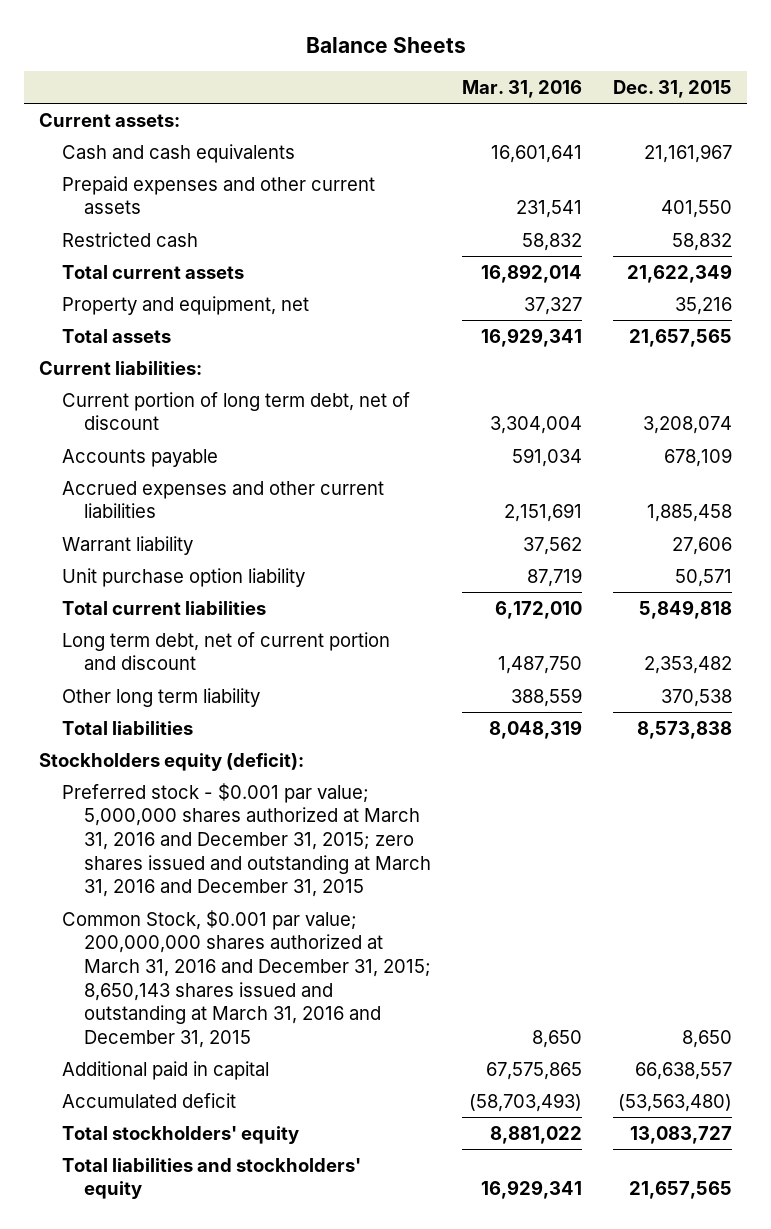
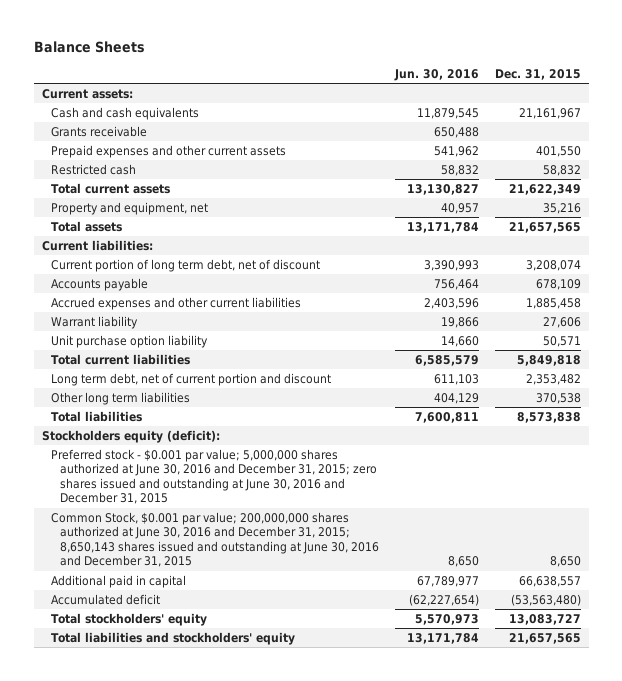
[462,80,583,99] Mar. 31, 2016 -> none
none -> [394,68,480,81] Jun. 30, 2016
none -> [50,125,147,137] Grants receivable
[61,687,260,707] Other long term liability -> [50,391,190,405] Other long term liabilities
[61,782,432,898] Preferred stock - $0.001 par value; 5,000,000 shares authorized at March 31, 2016 and December 31, 2015; zero shares issued and outstanding at March 31, 2016 and December 31, 2015 -> [50,448,378,505] Preferred stock - $0.001 par value; 5,000,000 shares authorized at June 30, 2016 and December 31, 2015; zero shares issued and outstanding at June 30, 2016 and December 31, 2015
[61,909,432,1048] Common Stock, $0.001 par value; 200,000,000 shares authorized at March 31, 2016 and December 31, 2015; 8,650,143 shares issued and outstanding at March 31, 2016 and December 31, 2015 -> [50,511,380,568] Common Stock, $0.001 par value; 200,000,000 shares authorized at June 30, 2016 and December 31, 2015; 8,650,143 shares issued and outstanding at June 30, 2016 and December 31, 2015

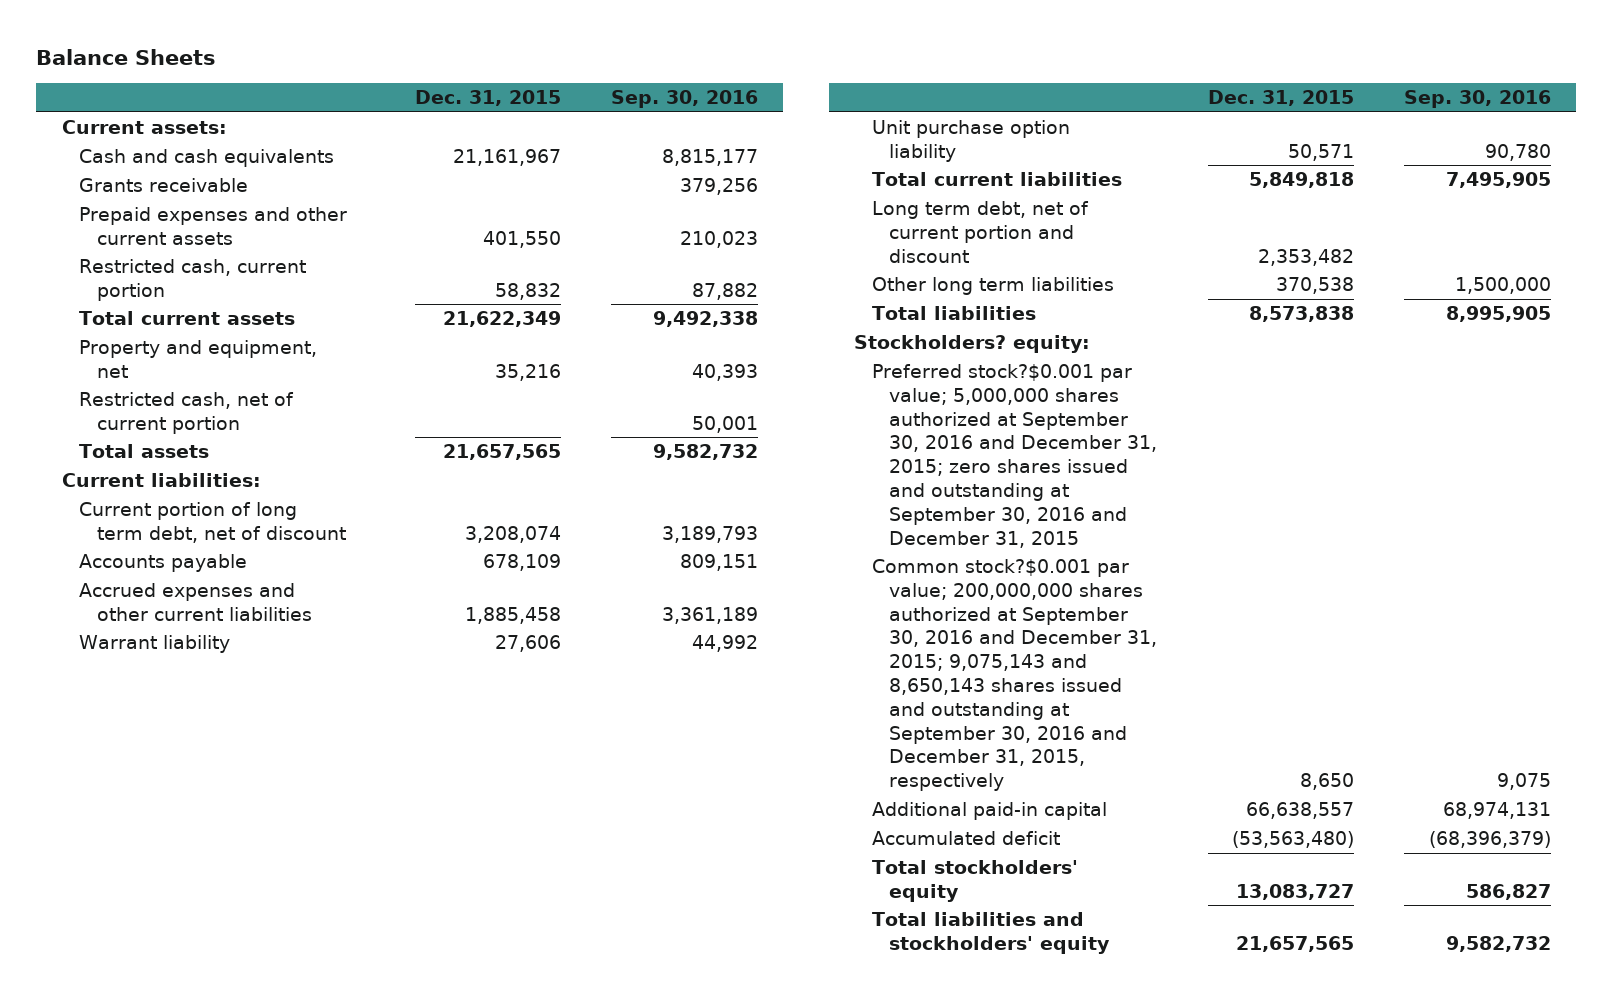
[394,68,480,81] Jun. 30, 2016 -> none
none -> [611,90,759,109] Sep. 30, 2016
[50,163,136,175] Restricted cash -> [79,259,307,301] Restricted cash, current portion
none -> [79,392,295,434] Restricted cash, net of current portion
[41,429,220,443] Stockholders equity (deficit): -> [854,335,1091,354] Stockholders? equity:
[50,448,378,505] Preferred stock - $0.001 par value; 5,000,000 shares authorized at June 30, 2016 and December 31, 2015; zero shares issued and outstanding at June 30, 2016 and December 31, 2015 -> [871,364,1158,548] Preferred stock?$0.001 par value; 5,000,000 shares authorized at September 30, 2016 and December 31, 2015; zero shares issued and outstanding at September 30, 2016 and December 31, 2015
[50,511,380,568] Common Stock, $0.001 par value; 200,000,000 shares authorized at June 30, 2016 and December 31, 2015; 8,650,143 shares issued and outstanding at June 30, 2016 and December 31, 2015 -> [871,559,1158,792] Common stock?$0.001 par value; 200,000,000 shares authorized at September 30, 2016 and December 31, 2015; 9,075,143 and 8,650,143 shares issued and outstanding at September 30, 2016 and December 31, 2015, respectively
[50,574,186,588] Additional paid in capital -> [871,802,1107,821] Additional paid-in capital

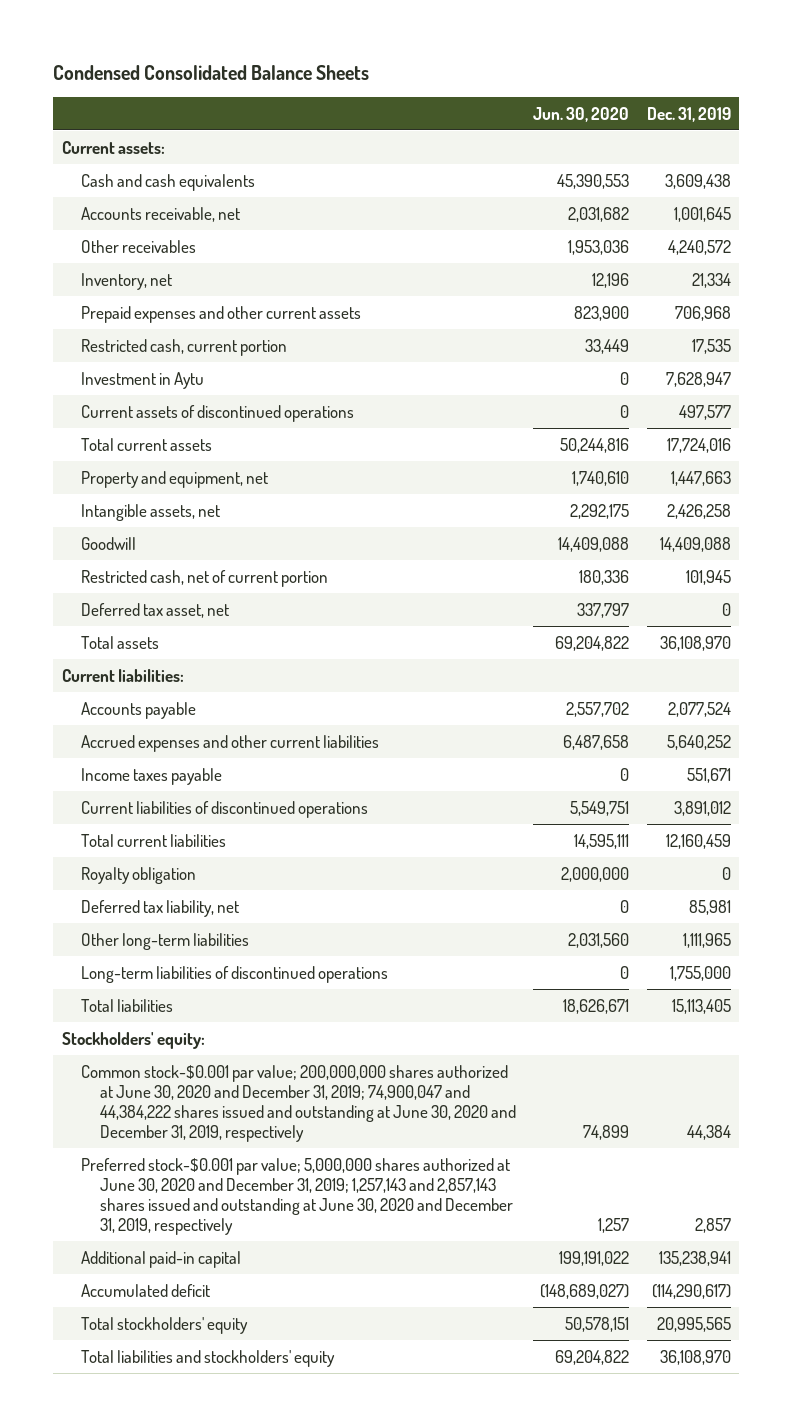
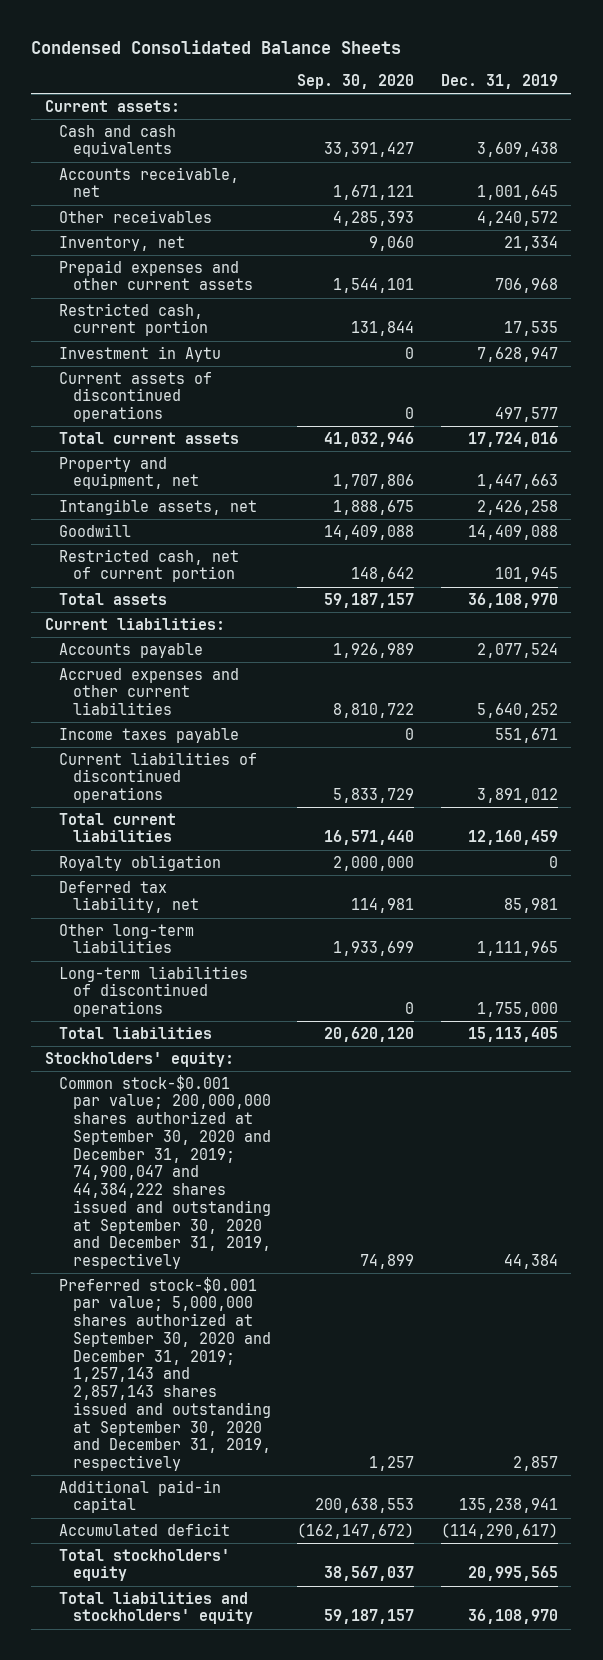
[533,106,630,122] Jun. 30, 2020 -> none
none -> [297,73,415,89] Sep. 30, 2020
[81,602,230,618] Deferred tax asset, net -> none
[81,1064,517,1142] Common stock-$0.001 par value; 200,000,000 shares authorized at June 30, 2020 and December 31, 2019; 74,900,047 and 44,384,222 shares issued and outstanding at June 30, 2020 and December 31, 2019, respectively -> [58,1074,271,1270] Common stock-$0.001 par value; 200,000,000 shares authorized at September 30, 2020 and December 31, 2019; 74,900,047 and 44,384,222 shares issued and outstanding at September 30, 2020 and December 31, 2019, respectively
[81,1157,514,1235] Preferred stock-$0.001 par value; 5,000,000 shares authorized at June 30, 2020 and December 31, 2019; 1,257,143 and 2,857,143 shares issued and outstanding at June 30, 2020 and December 31, 2019, respectively -> [58,1276,271,1472] Preferred stock-$0.001 par value; 5,000,000 shares authorized at September 30, 2020 and December 31, 2019; 1,257,143 and 2,857,143 shares issued and outstanding at September 30, 2020 and December 31, 2019, respectively

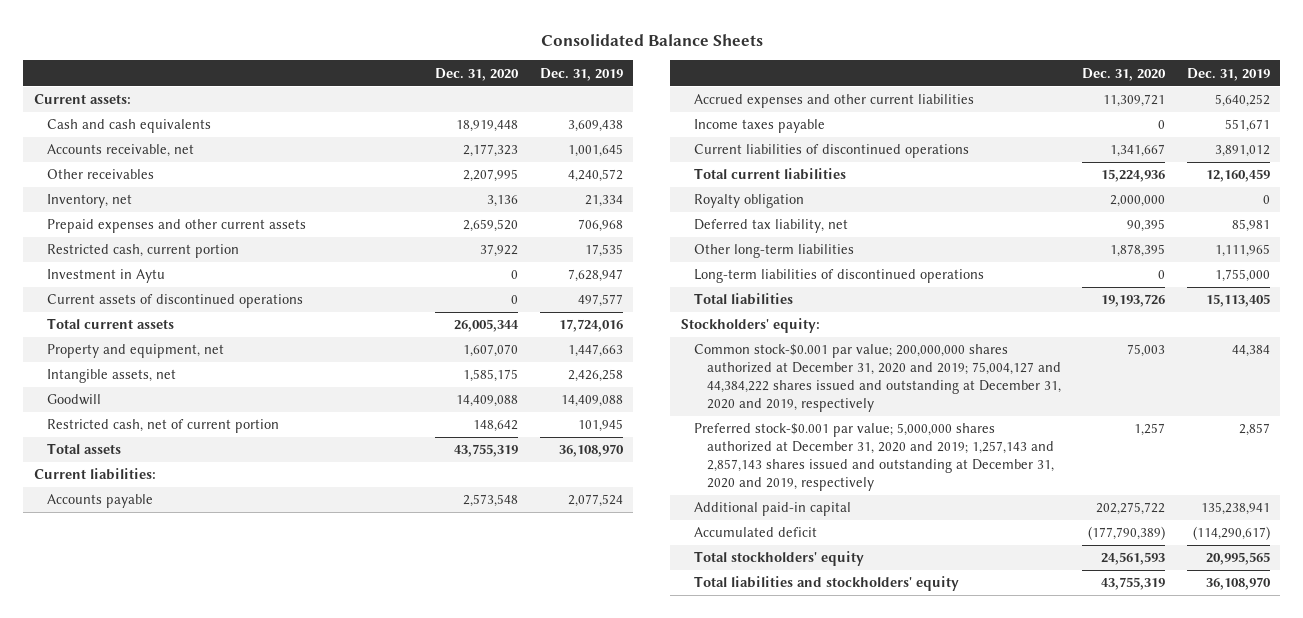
[31,39,402,54] Condensed Consolidated Balance Sheets -> [540,33,763,46] Consolidated Balance Sheets
[297,73,415,89] Sep. 30, 2020 -> none
none -> [435,67,520,81] Dec. 31, 2020
[58,1074,271,1270] Common stock-$0.001 par value; 200,000,000 shares authorized at September 30, 2020 and December 31, 2019; 74,900,047 and 44,384,222 shares issued and outstanding at September 30, 2020 and December 31, 2019, respectively -> [693,344,1061,412] Common stock-$0.001 par value; 200,000,000 shares authorized at December 31, 2020 and 2019; 75,004,127 and 44,384,222 shares issued and outstanding at December 31, 2020 and 2019, respectively
[58,1276,271,1472] Preferred stock-$0.001 par value; 5,000,000 shares authorized at September 30, 2020 and December 31, 2019; 1,257,143 and 2,857,143 shares issued and outstanding at September 30, 2020 and December 31, 2019, respectively -> [693,423,1054,491] Preferred stock-$0.001 par value; 5,000,000 shares authorized at December 31, 2020 and 2019; 1,257,143 and 2,857,143 shares issued and outstanding at December 31, 2020 and 2019, respectively

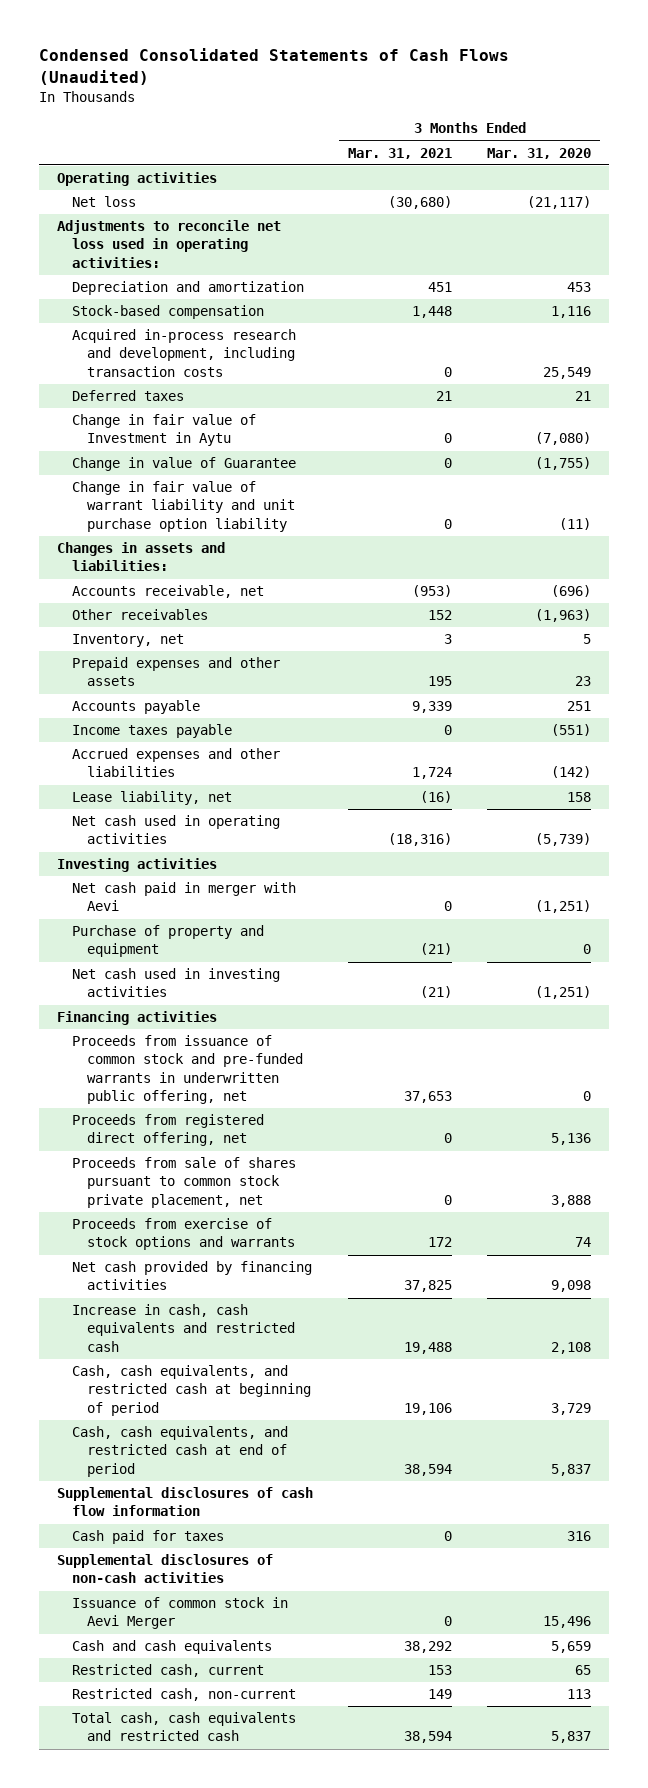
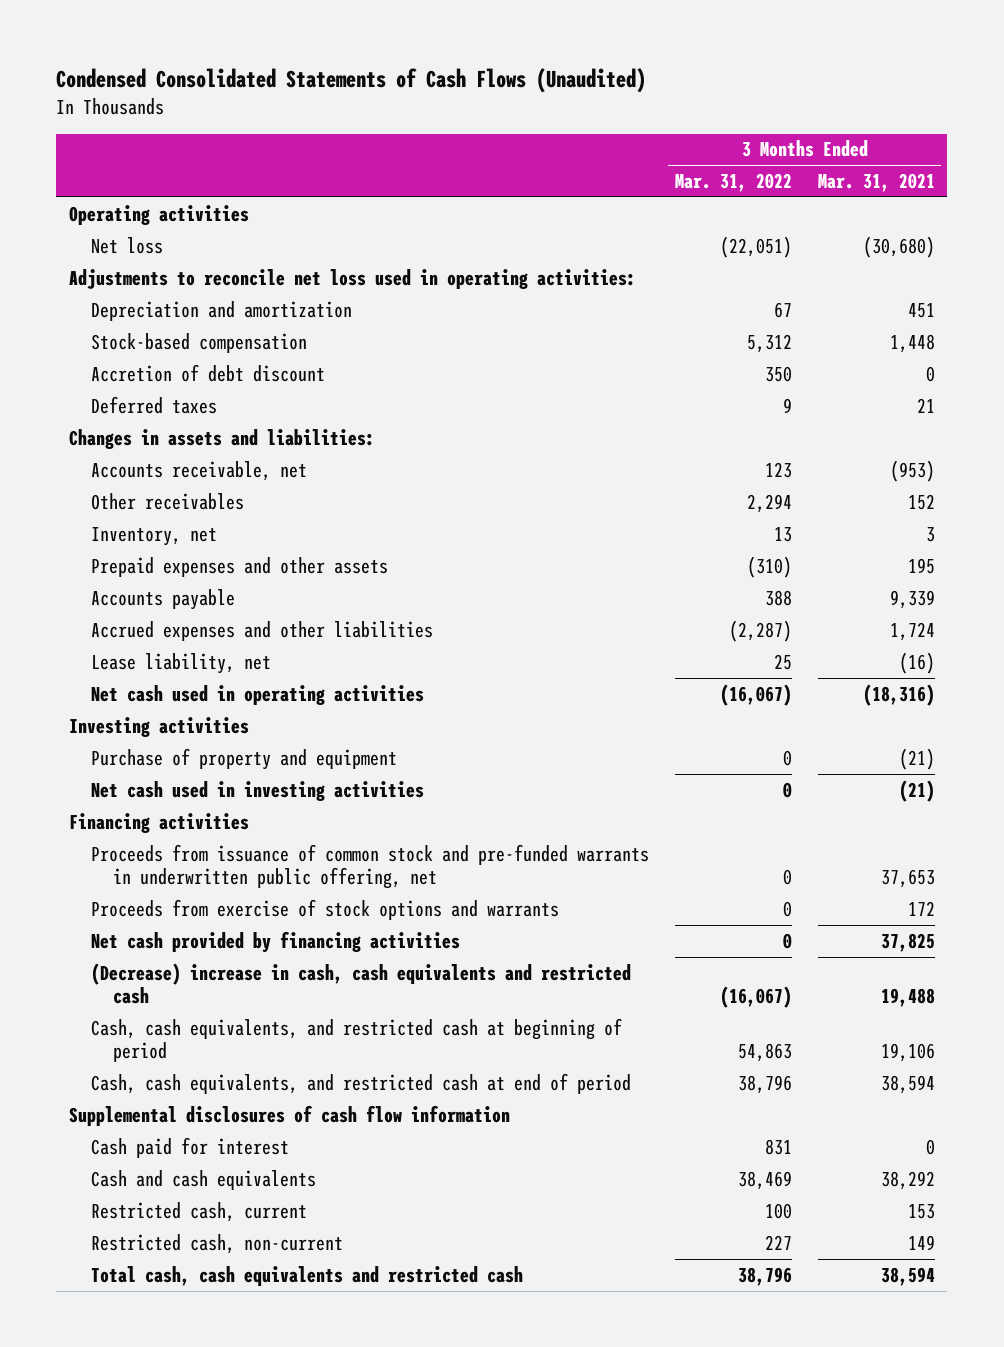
[487,147,592,159] Mar. 31, 2020 -> none
none -> [674,172,792,192] Mar. 31, 2022
[71,329,296,377] Acquired in-process research and development, including transaction costs -> none
none -> [91,363,326,382] Accretion of debt discount
[71,414,256,447] Change in fair value of Investment in Aytu -> none
[71,457,296,472] Change in value of Guarantee -> none
[71,481,295,532] Change in fair value of warrant liability and unit purchase option liability -> none
[71,724,232,739] Income taxes payable -> none
[71,882,296,912] Net cash paid in merger with Aevi -> none
[71,1114,264,1147] Proceeds from registered direct offering, net -> none
[71,1157,296,1208] Proceeds from sale of shares pursuant to common stock private placement, net -> none
[71,1304,295,1352] Increase in cash, cash equivalents and restricted cash -> [91,962,632,1005] (Decrease) increase in cash, cash equivalents and restricted cash
[56,1554,273,1584] Supplemental disclosures of non-cash activities -> none
[71,1597,288,1630] Issuance of common stock in Aevi Merger -> none
[71,1530,224,1545] Cash paid for taxes -> [91,1136,290,1158] Cash paid for interest

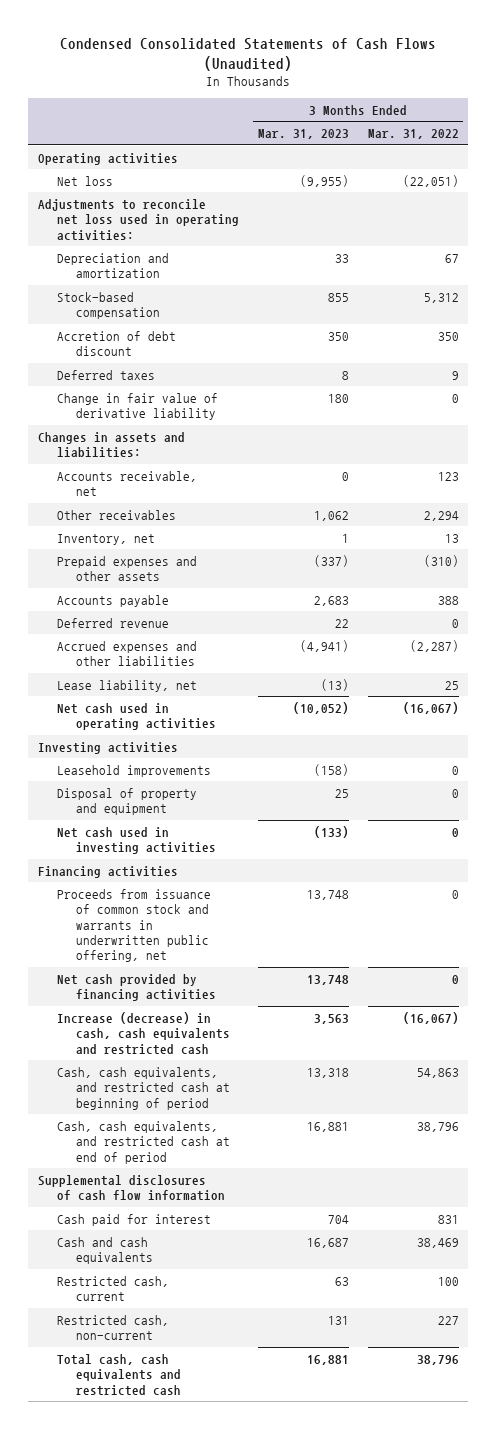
[817,172,935,192] Mar. 31, 2021 -> none
none -> [257,129,349,140] Mar. 31, 2023
none -> [56,392,218,421] Change in fair value of derivative liability
none -> [56,617,169,628] Deferred revenue
none -> [56,764,211,777] Leasehold improvements
[91,747,398,770] Purchase of property and equipment -> [56,787,197,816] Disposal of property and equipment
[91,898,560,920] Proceeds from exercise of stock options and warrants -> none
[91,843,650,890] Proceeds from issuance of common stock and pre-funded warrants in underwritten public offering, net -> [56,888,211,963] Proceeds from issuance of common stock and warrants in underwritten public offering, net
[91,962,632,1005] (Decrease) increase in cash, cash equivalents and restricted cash -> [56,1011,230,1055] Increase (decrease) in cash, cash equivalents and restricted cash

